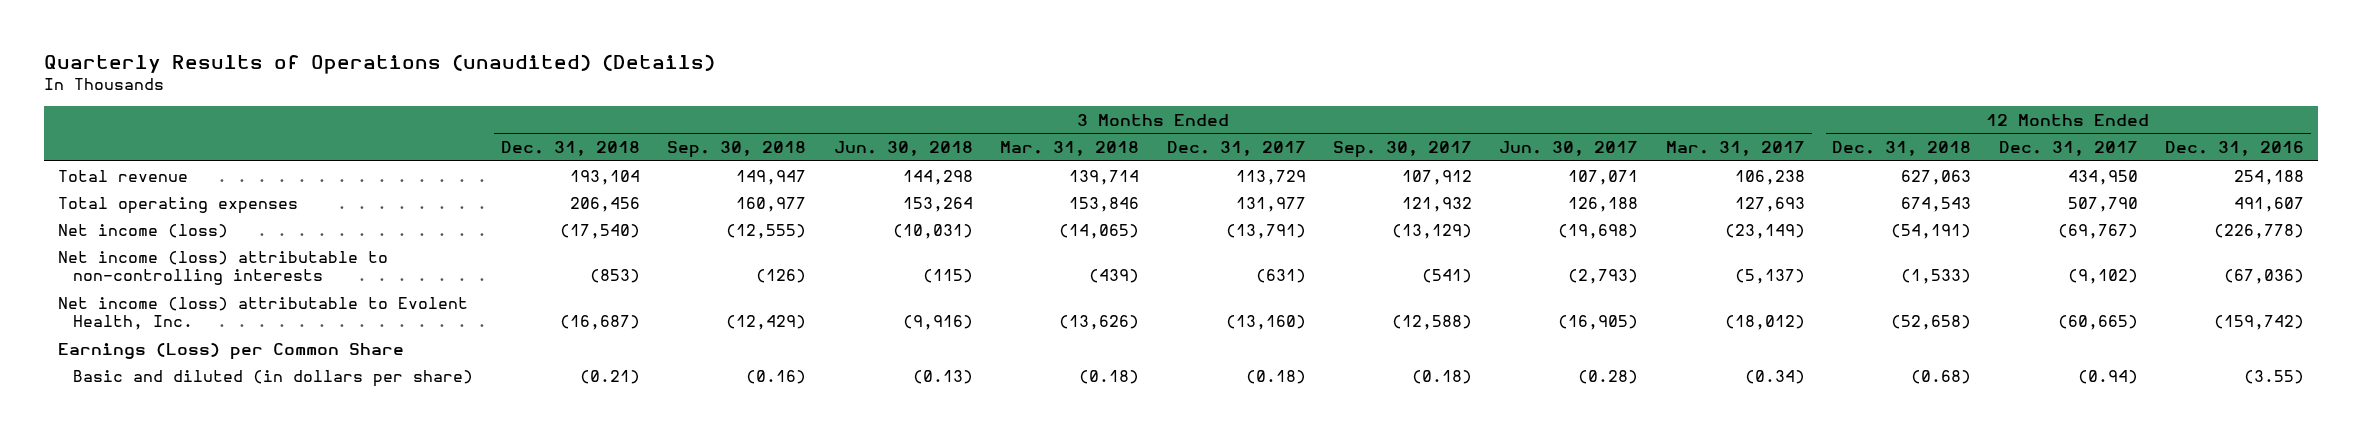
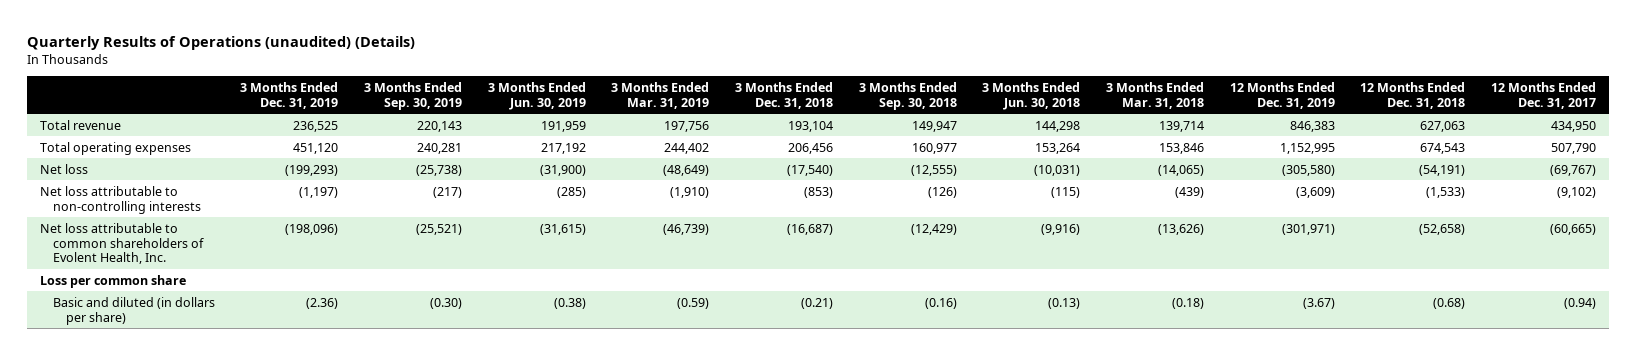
[1166,141,1306,157] Dec. 31, 2017 -> none
[1333,141,1473,159] Sep. 30, 2017 -> none
[1499,141,1639,157] Jun. 30, 2017 -> none
[1665,141,1805,157] Mar. 31, 2017 -> none
[2165,141,2305,157] Dec. 31, 2016 -> none
none -> [240,82,339,109] 3 Months Ended Dec. 31, 2019
none -> [364,82,463,110] 3 Months Ended Sep. 30, 2019
none -> [487,82,586,110] 3 Months Ended Jun. 30, 2019
none -> [611,82,710,109] 3 Months Ended Mar. 31, 2019
none -> [1229,82,1335,109] 12 Months Ended Dec. 31, 2019
[57,223,228,238] Net income (loss) -> [40,163,89,174] Net loss
[57,250,388,286] Net income (loss) attributable to non-controlling interests -> [40,185,201,214] Net loss attributable to non-controlling interests
[57,296,468,331] Net income (loss) attributable to Evolent Health, Inc. -> [40,222,204,265] Net loss attributable to common shareholders of Evolent Health, Inc.
[57,342,404,360] Earnings (Loss) per Common Share -> [40,274,187,288] Loss per common share

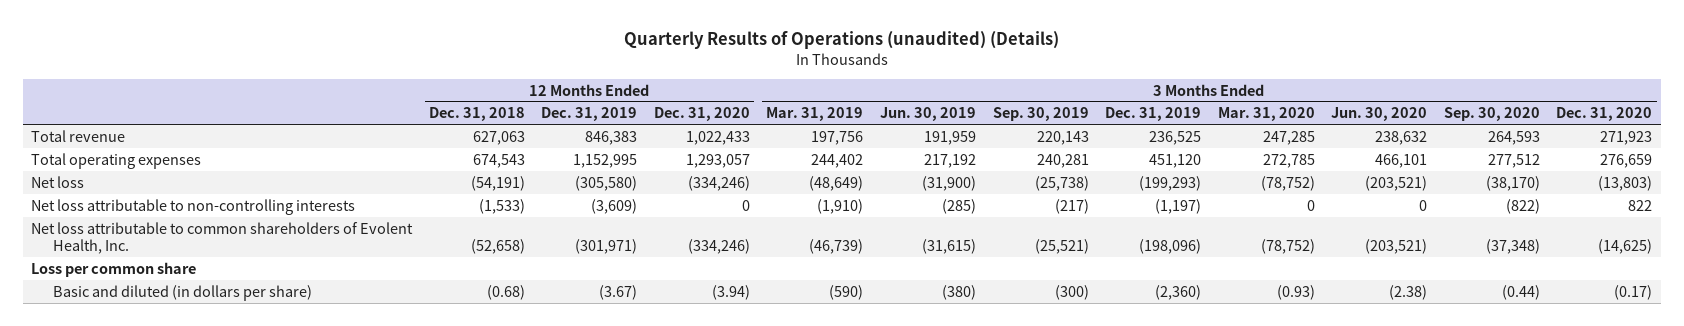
[735,82,834,109] 3 Months Ended Dec. 31, 2018 -> none
[858,82,957,110] 3 Months Ended Sep. 30, 2018 -> none
[982,82,1081,110] 3 Months Ended Jun. 30, 2018 -> none
[1106,82,1205,109] 3 Months Ended Mar. 31, 2018 -> none
[1491,82,1597,109] 12 Months Ended Dec. 31, 2017 -> none
none -> [653,107,750,122] Dec. 31, 2020
none -> [1217,107,1315,122] Mar. 31, 2020
none -> [1331,107,1428,122] Jun. 30, 2020
none -> [1443,107,1540,122] Sep. 30, 2020
none -> [1556,107,1653,122] Dec. 31, 2020
[306,297,339,309] (2.36) -> [1155,284,1202,300] (2,360)
[430,297,463,309] (0.30) -> [1054,284,1089,300] (300)
[553,297,586,309] (0.38) -> [942,284,977,300] (380)
[677,297,710,309] (0.59) -> [829,284,864,300] (590)

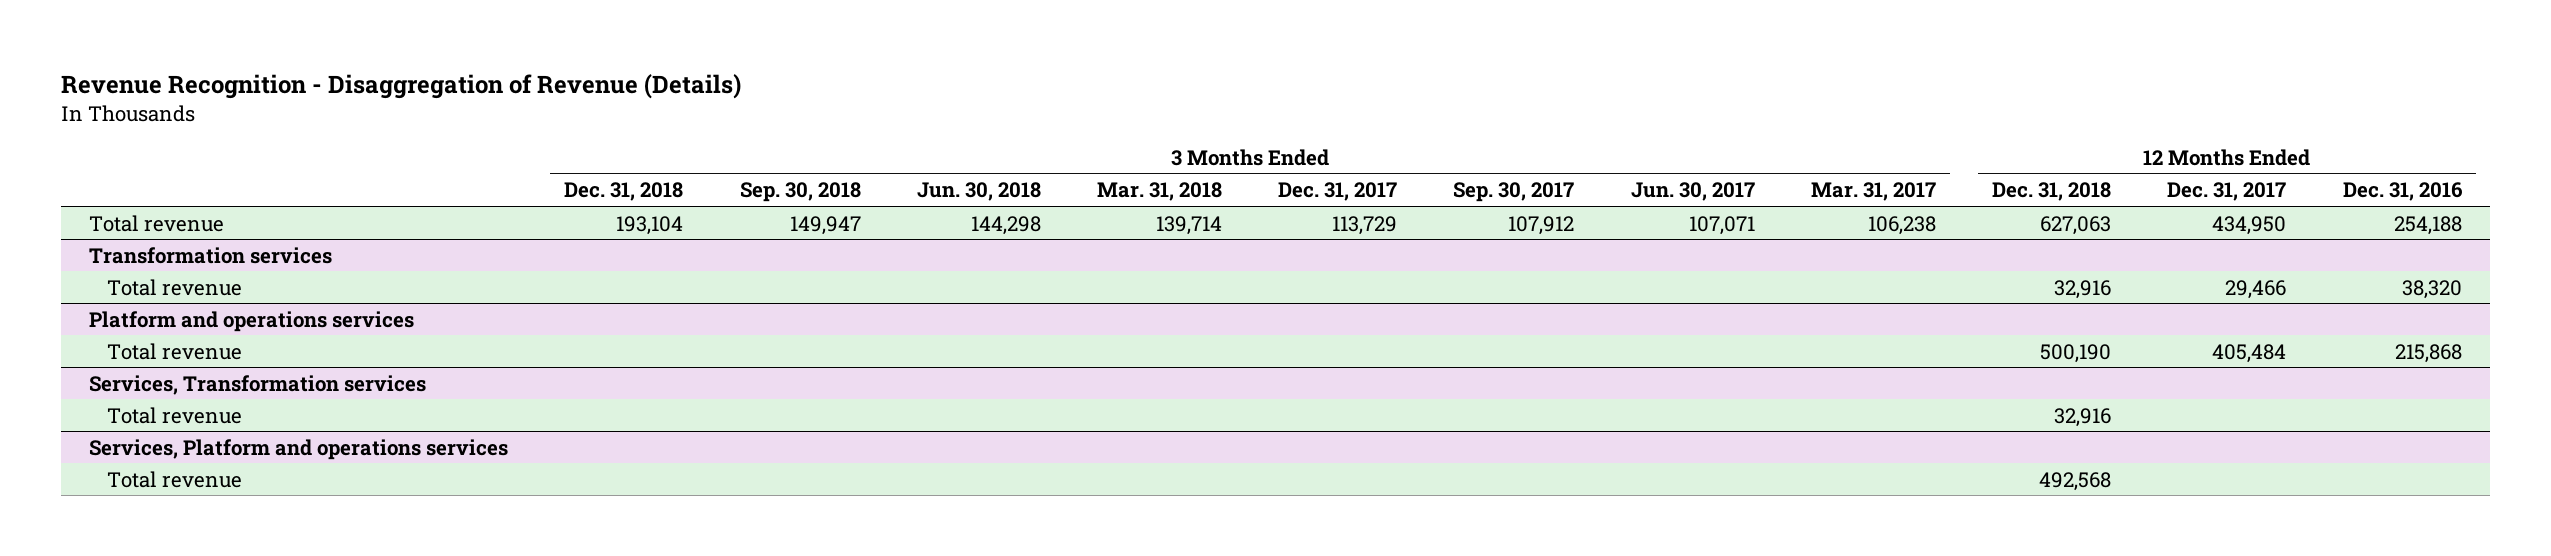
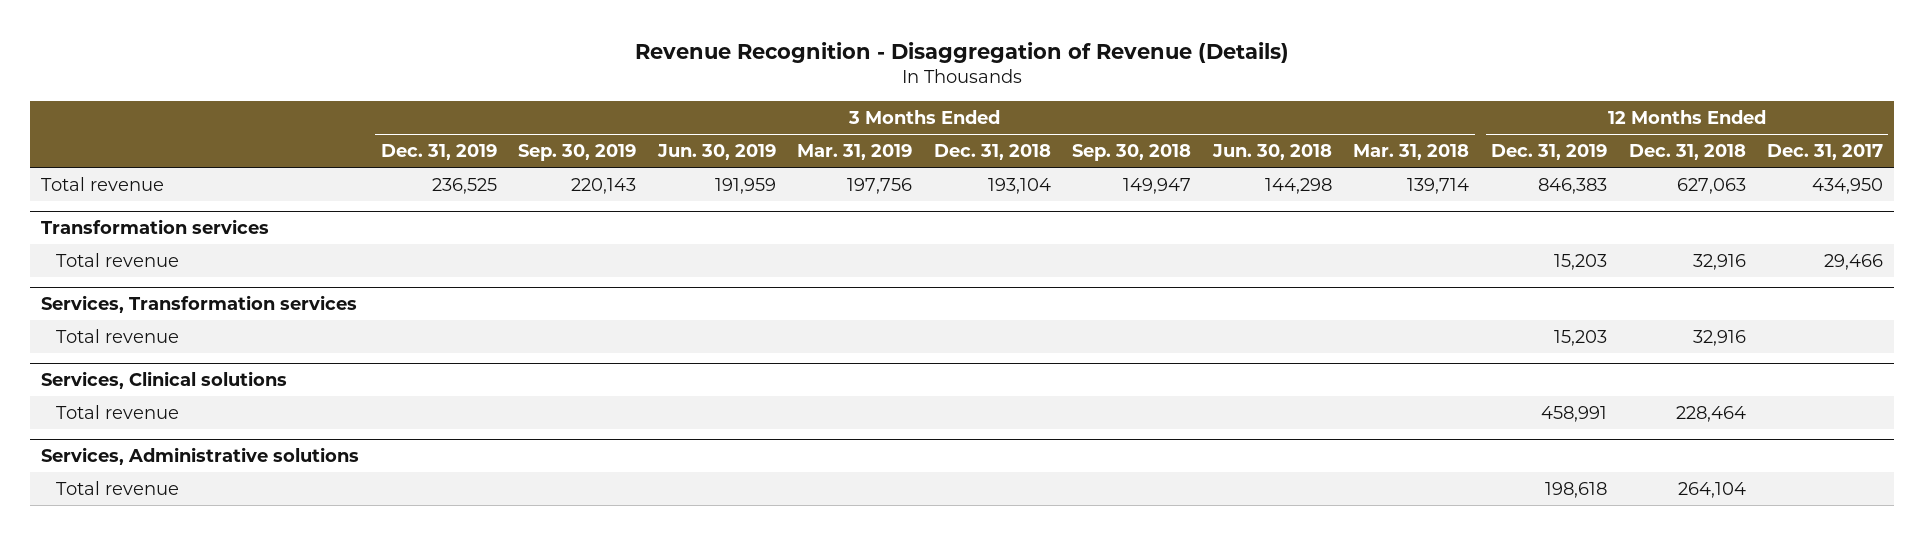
[1278,182,1398,202] Dec. 31, 2017 -> none
[1453,182,1575,203] Sep. 30, 2017 -> none
[1630,182,1755,202] Jun. 30, 2017 -> none
[1810,182,1936,202] Mar. 31, 2017 -> none
[2342,182,2463,202] Dec. 31, 2016 -> none
none -> [380,144,497,161] Dec. 31, 2019
none -> [518,144,637,162] Sep. 30, 2019
none -> [656,144,776,161] Jun. 30, 2019
none -> [797,144,913,161] Mar. 31, 2019
none -> [1490,144,1607,161] Dec. 31, 2019
[89,310,415,332] Platform and operations services -> none
[106,342,242,360] Total revenue -> none
[89,438,509,460] Services, Platform and operations services -> none
none -> [41,371,288,390] Services, Clinical solutions
[2039,471,2112,491] 492,568 -> [1675,405,1746,422] 228,464
none -> [41,447,360,466] Services, Administrative solutions
none -> [56,480,180,495] Total revenue

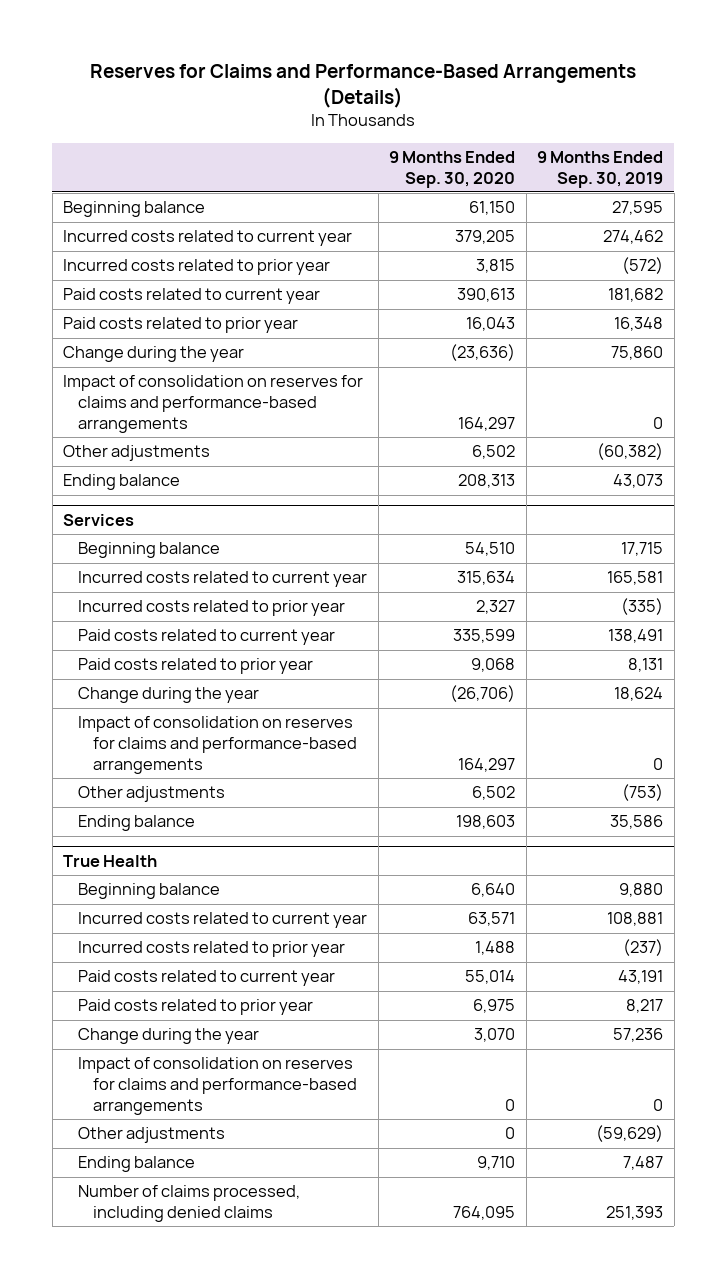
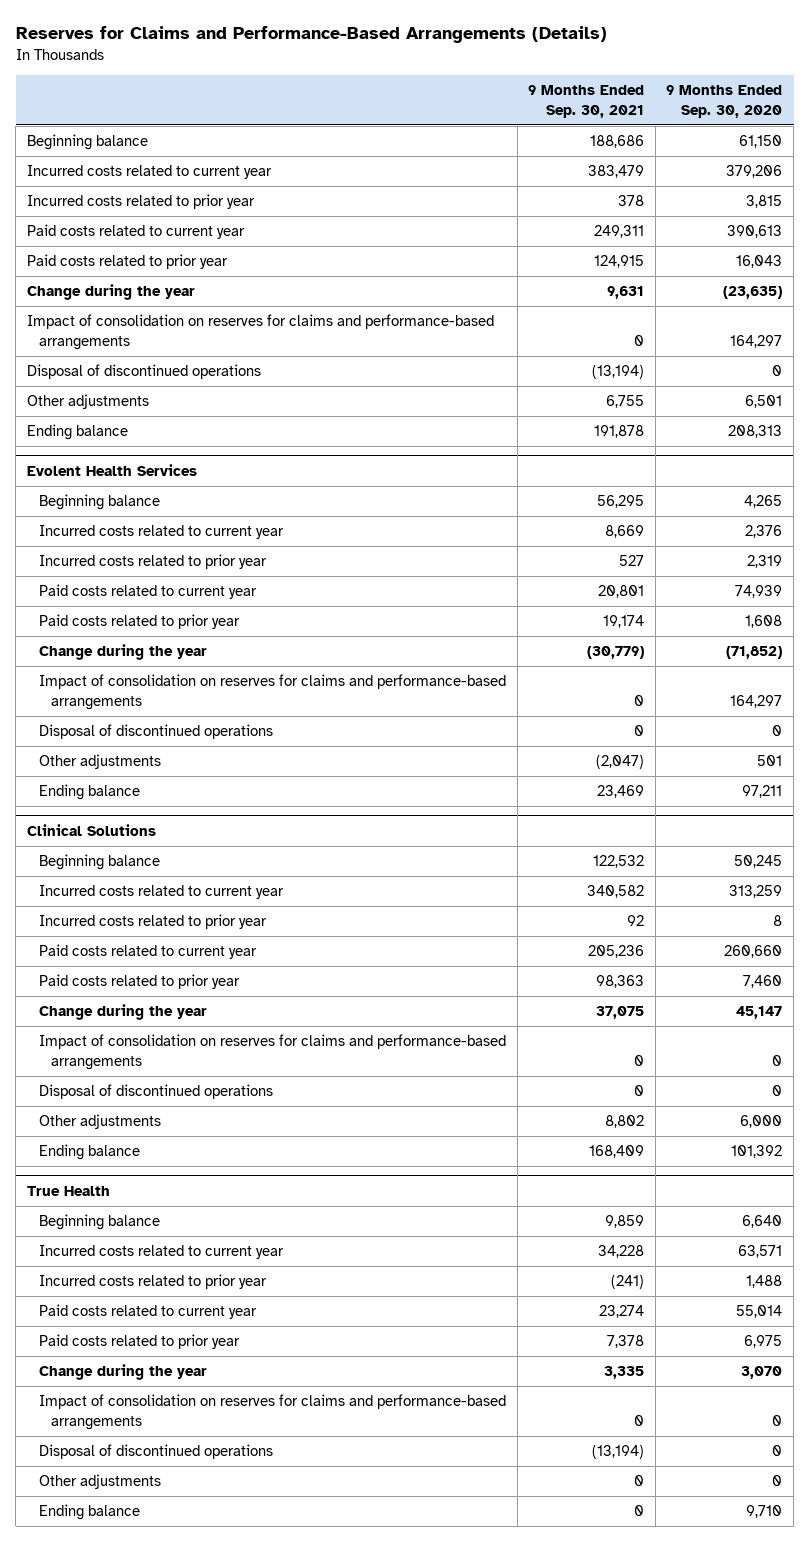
[537,151,664,188] 9 Months Ended Sep. 30, 2019 -> none
none -> [528,85,645,118] 9 Months Ended Sep. 30, 2021
[455,230,516,245] 379,205 -> [726,165,783,179] 379,206
[450,344,516,362] (23,636) -> [723,286,783,300] (23,635)
none -> [26,364,261,380] Disposal of discontinued operations
[472,445,516,460] 6,502 -> [745,395,783,409] 6,501
[63,513,135,526] Services -> none
none -> [26,464,197,477] Evolent Health Services
[465,542,516,557] 54,510 -> [744,495,783,509] 4,265
[457,571,516,586] 315,634 -> [745,525,783,539] 2,376
[476,600,516,615] 2,327 -> [747,555,783,569] 2,319
[453,629,516,644] 335,599 -> [735,585,783,599] 74,939
[471,658,516,673] 9,068 -> [745,615,783,629] 1,608
[450,685,516,703] (26,706) -> [726,646,783,660] (71,852)
none -> [39,724,274,740] Disposal of discontinued operations
[472,786,516,801] 6,502 -> [757,755,783,767] 501
[456,815,516,830] 198,603 -> [742,785,783,799] 97,211
none -> [26,824,156,837] Clinical Solutions
none -> [39,854,161,871] Beginning balance
none -> [39,885,285,900] Incurred costs related to current year
none -> [39,914,268,930] Incurred costs related to prior year
none -> [39,944,258,960] Paid costs related to current year
none -> [39,974,241,990] Paid costs related to prior year
none -> [39,1004,208,1021] Change during the year
none -> [39,1034,507,1070] Impact of consolidation on reserves for claims and performance-based arrangements
none -> [39,1084,274,1100] Disposal of discontinued operations
none -> [39,1114,162,1130] Other adjustments
none -> [39,1144,141,1161] Ending balance
none -> [39,1444,274,1460] Disposal of discontinued operations
[78,1185,301,1222] Number of claims processed, including denied claims -> none

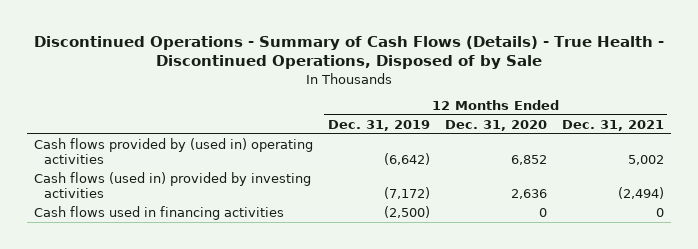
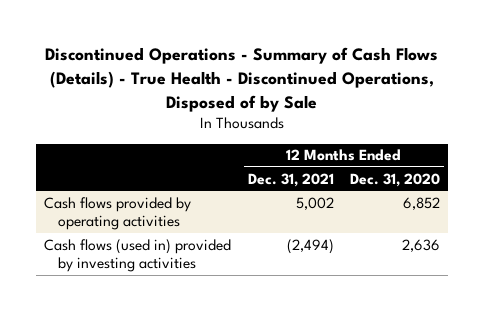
[328,120,431,132] Dec. 31, 2019 -> none
[34,138,314,164] Cash flows provided by (used in) operating activities -> [44,196,192,231] Cash flows provided by operating activities
[34,206,285,221] Cash flows used in financing activities -> none

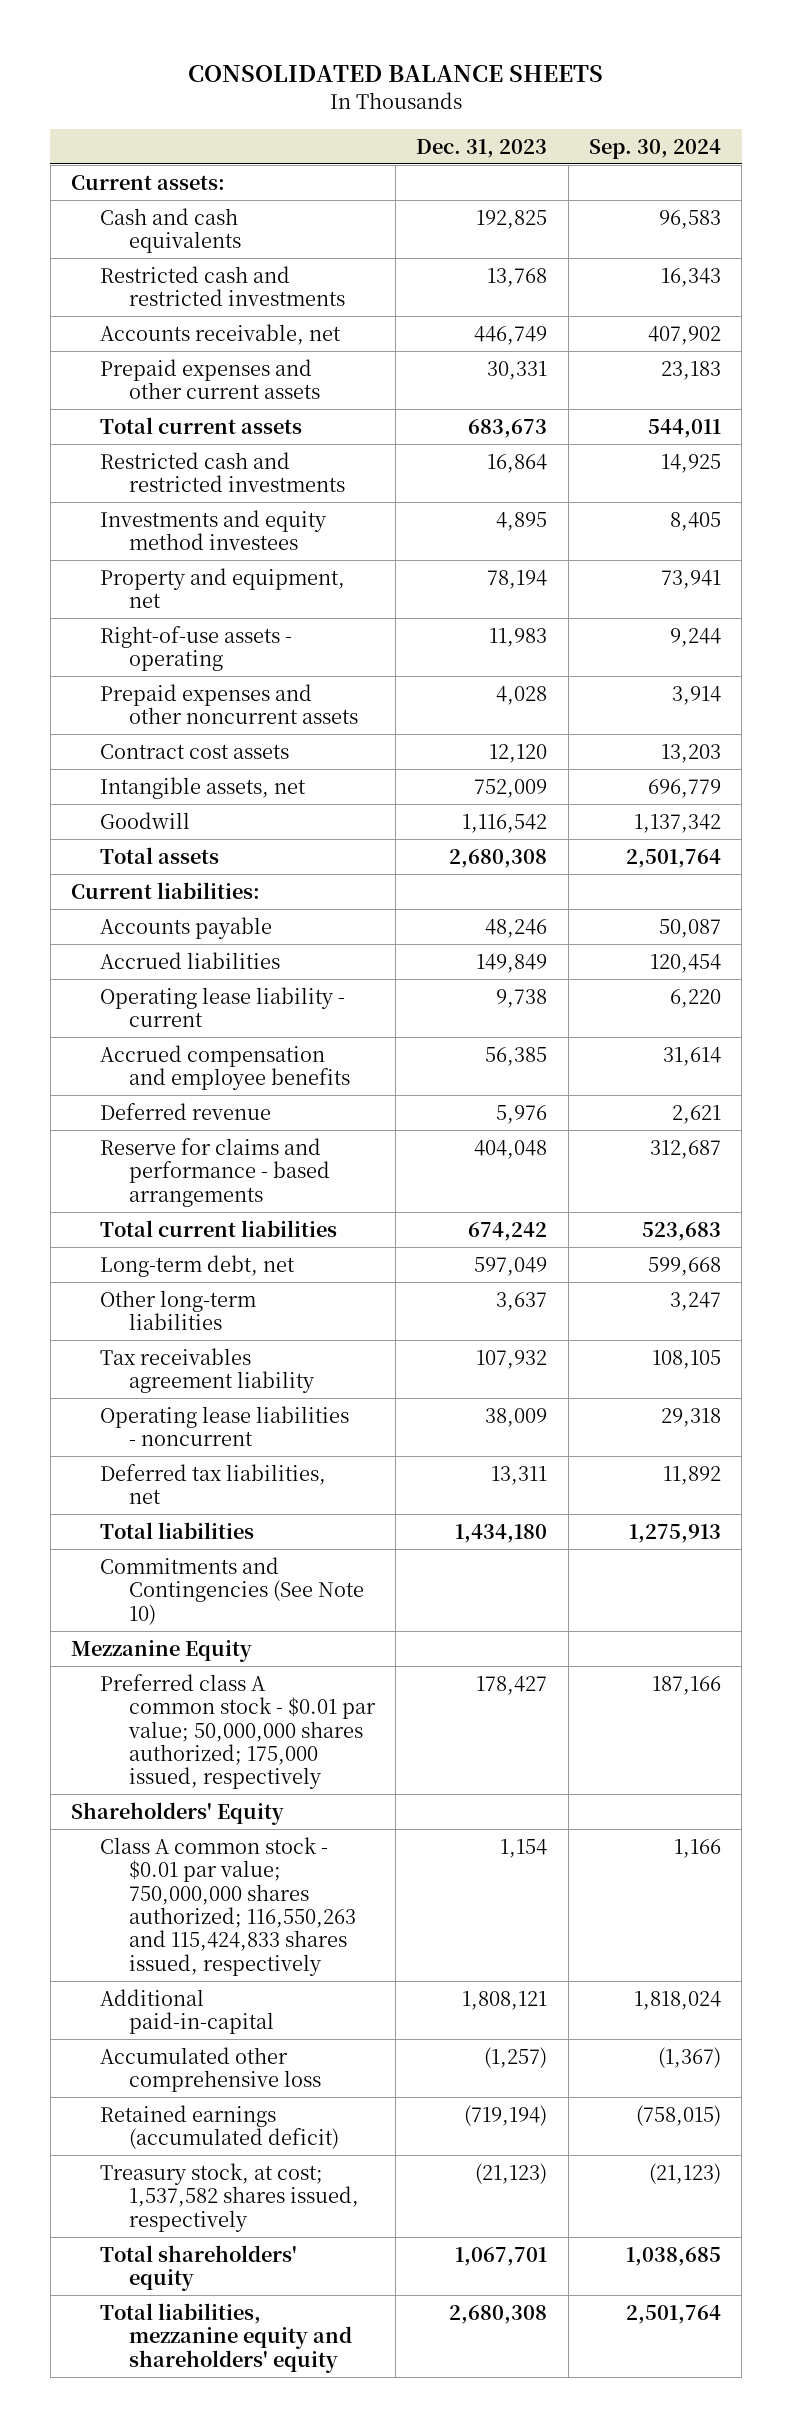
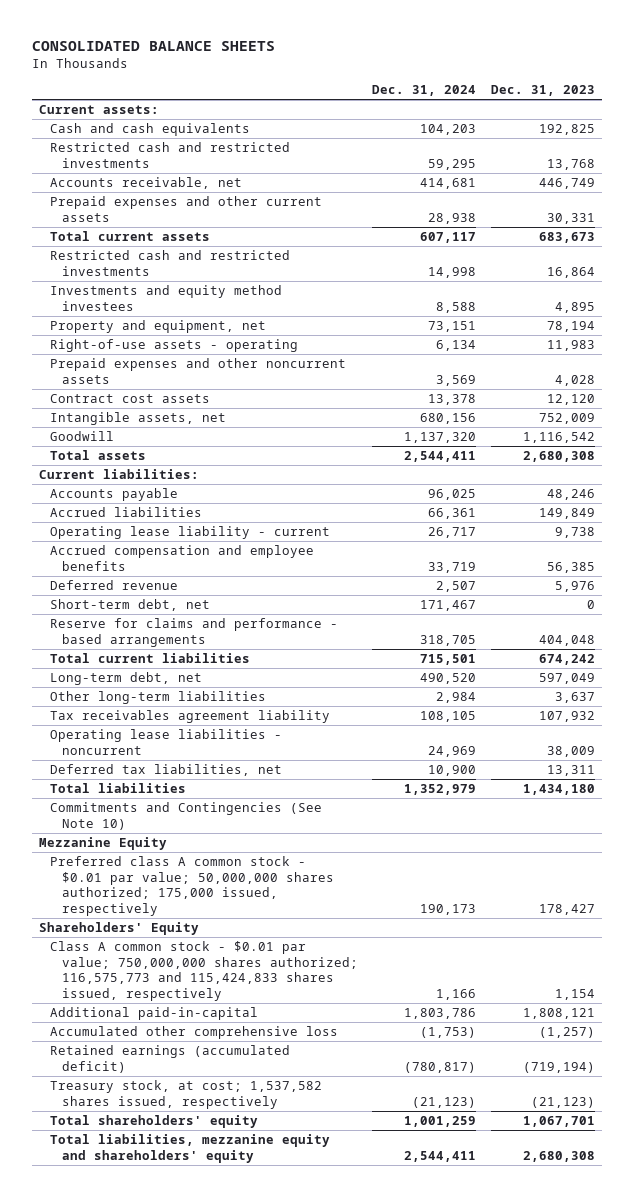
[588,138,721,159] Sep. 30, 2024 -> none
none -> [372,85,477,97] Dec. 31, 2024
none -> [50,599,211,612] Short-term debt, net
[99,1836,356,1976] Class A common stock - $0.01 par value; 750,000,000 shares authorized; 116,550,263 and 115,424,833 shares issued, respectively -> [50,941,359,1001] Class A common stock - $0.01 par value; 750,000,000 shares authorized; 116,575,773 and 115,424,833 shares issued, respectively

